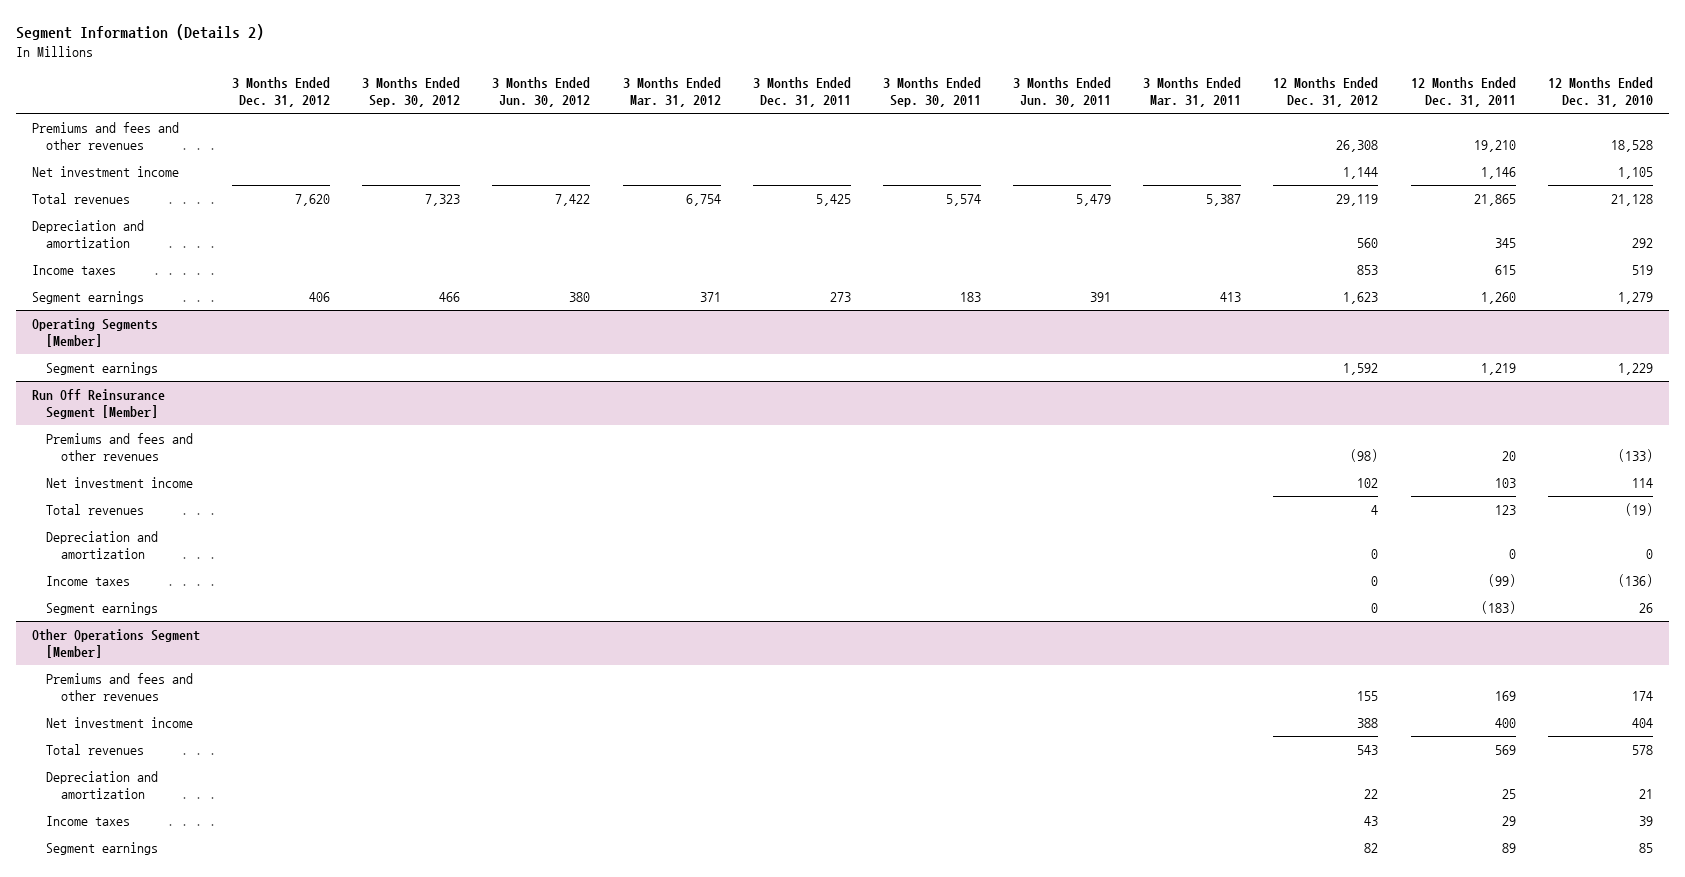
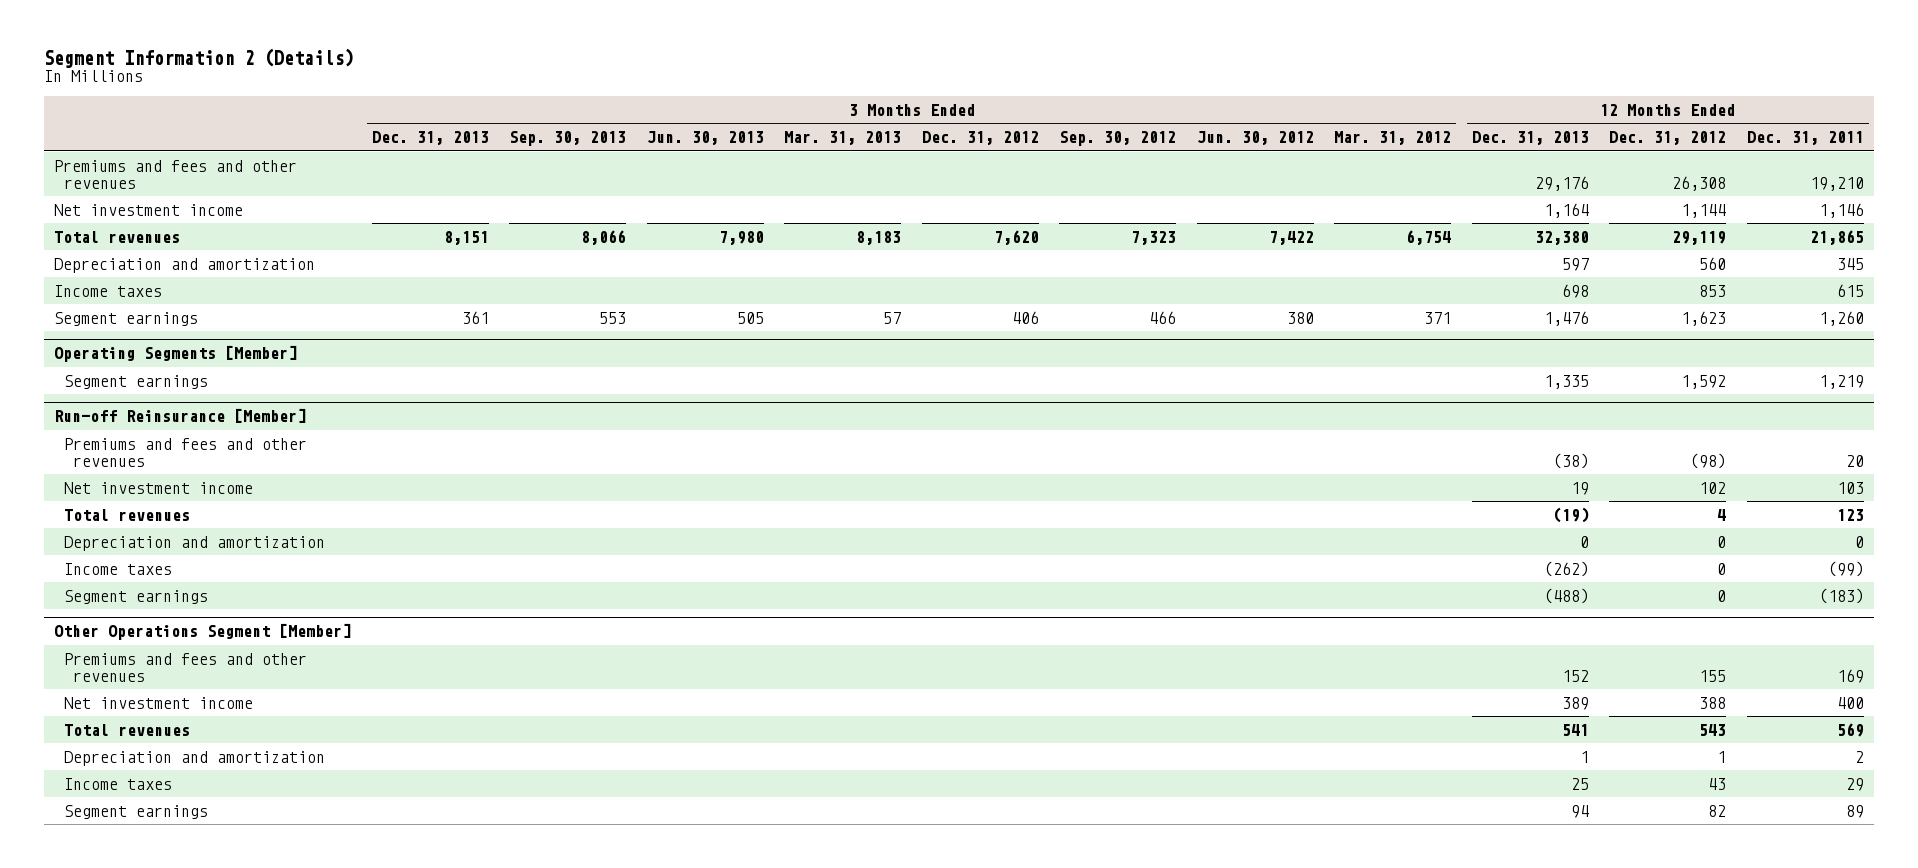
[15,24,264,41] Segment Information (Details 2) -> [43,47,354,68] Segment Information 2 (Details)
[752,77,851,108] 3 Months Ended Dec. 31, 2011 -> none
[882,77,981,108] 3 Months Ended Sep. 30, 2011 -> none
[1013,77,1112,108] 3 Months Ended Jun. 30, 2011 -> none
[1143,77,1242,108] 3 Months Ended Mar. 31, 2011 -> none
[1547,77,1653,108] 12 Months Ended Dec. 31, 2010 -> none
none -> [371,130,489,145] Dec. 31, 2013
none -> [509,130,627,146] Sep. 30, 2013
none -> [646,130,764,145] Jun. 30, 2013
none -> [784,130,902,145] Mar. 31, 2013
none -> [1471,130,1589,145] Dec. 31, 2013
[31,388,165,419] Run Off Reinsurance Segment [Member] -> [54,408,307,424] Run-off Reinsurance [Member]
[1364,788,1379,799] 22 -> [1717,750,1727,763] 1
[1501,788,1516,799] 25 -> [1854,750,1864,763] 2

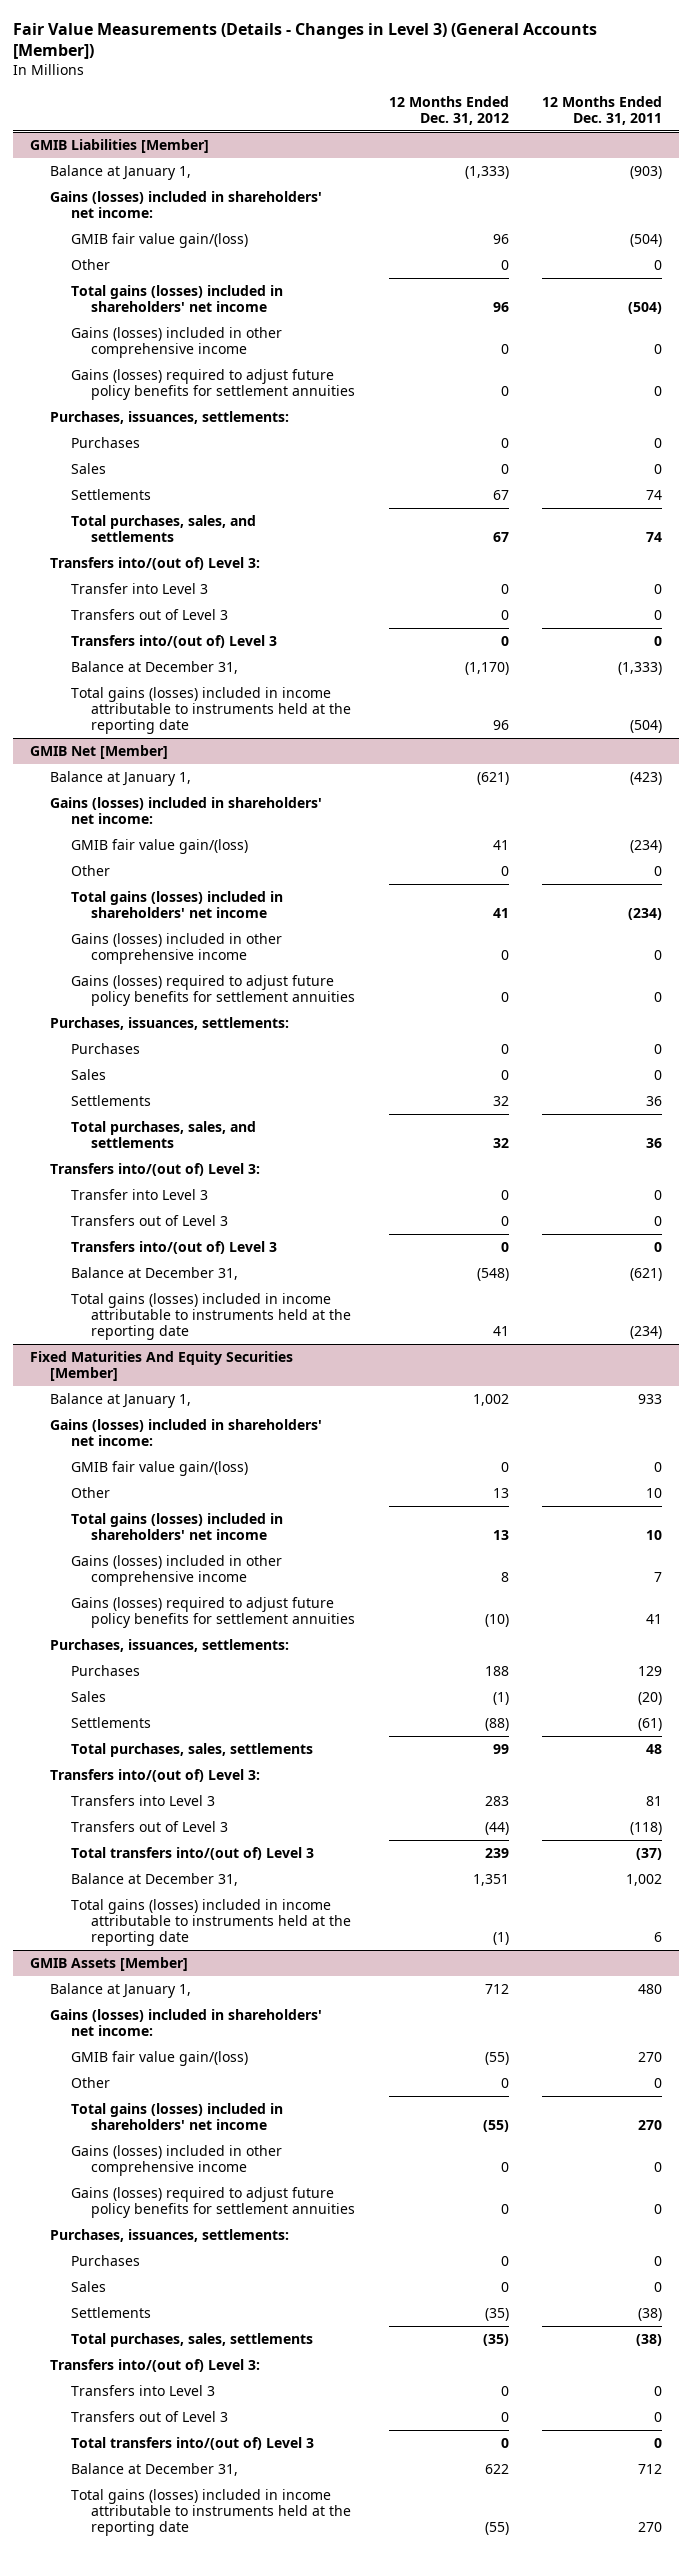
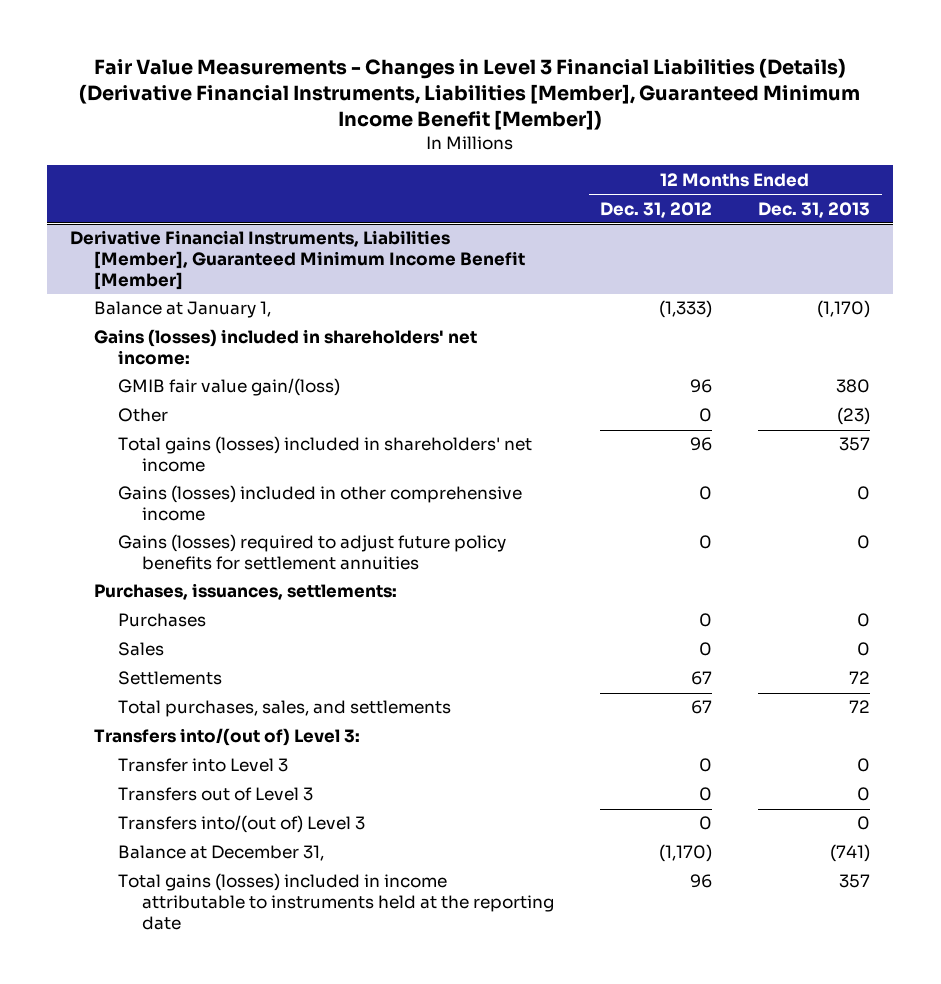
[13,22,598,60] Fair Value Measurements (Details - Changes in Level 3) (General Accounts [Member]) -> [79,57,861,130] Fair Value Measurements - Changes in Level 3 Financial Liabilities (Details) (Derivative Financial Instruments, Liabilities [Member], Guaranteed Minimum Income Benefit [Member])
[542,95,663,125] 12 Months Ended Dec. 31, 2011 -> none
none -> [758,201,871,218] Dec. 31, 2013
[29,138,209,153] GMIB Liabilities [Member] -> none
none -> [70,230,526,290] Derivative Financial Instruments, Liabilities [Member], Guaranteed Minimum Income Benefit [Member]
[29,744,168,759] GMIB Net [Member] -> none
[50,770,192,786] Balance at January 1, -> none
[50,796,323,825] Gains (losses) included in shareholders' net income: -> none
[70,838,248,854] GMIB fair value gain/(loss) -> none
[70,864,110,876] Other -> none
[70,890,283,919] Total gains (losses) included in shareholders' net income -> none
[70,932,282,965] Gains (losses) included in other comprehensive income -> none
[70,974,356,1007] Gains (losses) required to adjust future policy benefits for settlement annuities -> none
[50,1016,290,1030] Purchases, issuances, settlements: -> none
[70,1042,140,1054] Purchases -> none
[70,1068,106,1080] Sales -> none
[70,1094,151,1106] Settlements -> none
[70,1120,256,1149] Total purchases, sales, and settlements -> none
[50,1162,261,1176] Transfers into/(out of) Level 3: -> none
[70,1188,208,1200] Transfer into Level 3 -> none
[70,1214,228,1226] Transfers out of Level 3 -> none
[70,1240,277,1254] Transfers into/(out of) Level 3 -> none
[70,1266,238,1280] Balance at December 31, -> none
[70,1292,352,1341] Total gains (losses) included in income attributable to instruments held at the reporting date -> none
[29,1350,293,1382] Fixed Maturities And Equity Securities [Member] -> none
[50,1392,192,1408] Balance at January 1, -> none
[50,1418,323,1447] Gains (losses) included in shareholders' net income: -> none
[70,1460,248,1476] GMIB fair value gain/(loss) -> none
[70,1486,110,1498] Other -> none
[70,1512,283,1541] Total gains (losses) included in shareholders' net income -> none
[70,1554,282,1587] Gains (losses) included in other comprehensive income -> none
[70,1596,356,1629] Gains (losses) required to adjust future policy benefits for settlement annuities -> none
[50,1638,290,1652] Purchases, issuances, settlements: -> none
[70,1664,140,1676] Purchases -> none
[70,1690,106,1702] Sales -> none
[70,1716,151,1728] Settlements -> none
[70,1742,313,1757] Total purchases, sales, settlements -> none
[50,1768,261,1782] Transfers into/(out of) Level 3: -> none
[70,1794,215,1806] Transfers into Level 3 -> none
[70,1820,228,1832] Transfers out of Level 3 -> none
[70,1846,314,1860] Total transfers into/(out of) Level 3 -> none
[70,1872,238,1886] Balance at December 31, -> none
[70,1898,352,1947] Total gains (losses) included in income attributable to instruments held at the reporting date -> none
[29,1956,188,1971] GMIB Assets [Member] -> none
[50,1982,192,1998] Balance at January 1, -> none
[50,2008,323,2037] Gains (losses) included in shareholders' net income: -> none
[70,2050,248,2066] GMIB fair value gain/(loss) -> none
[70,2076,110,2088] Other -> none
[70,2102,283,2131] Total gains (losses) included in shareholders' net income -> none
[70,2144,282,2177] Gains (losses) included in other comprehensive income -> none
[70,2186,356,2219] Gains (losses) required to adjust future policy benefits for settlement annuities -> none
[50,2228,290,2242] Purchases, issuances, settlements: -> none
[70,2254,140,2266] Purchases -> none
[70,2280,106,2292] Sales -> none
[70,2306,151,2318] Settlements -> none
[70,2332,313,2347] Total purchases, sales, settlements -> none
[50,2358,261,2372] Transfers into/(out of) Level 3: -> none
[70,2384,215,2396] Transfers into Level 3 -> none
[70,2410,228,2422] Transfers out of Level 3 -> none
[70,2436,314,2450] Total transfers into/(out of) Level 3 -> none
[70,2462,238,2476] Balance at December 31, -> none
[70,2488,352,2537] Total gains (losses) included in income attributable to instruments held at the reporting date -> none

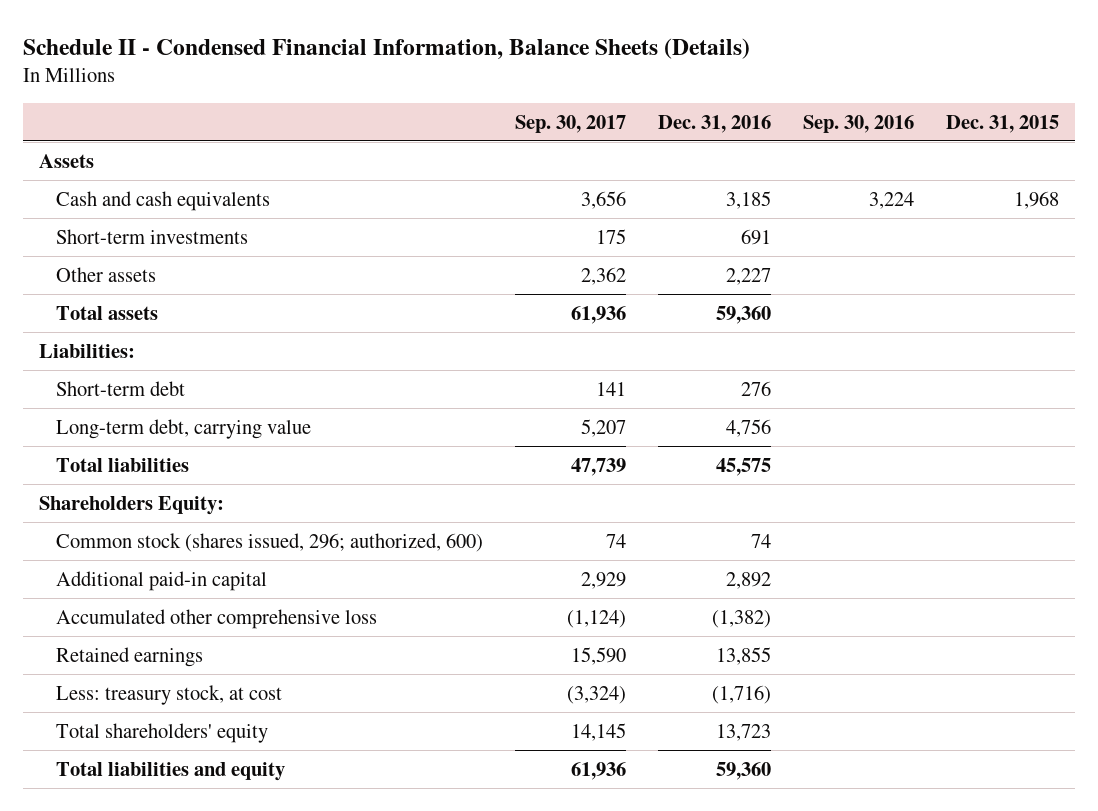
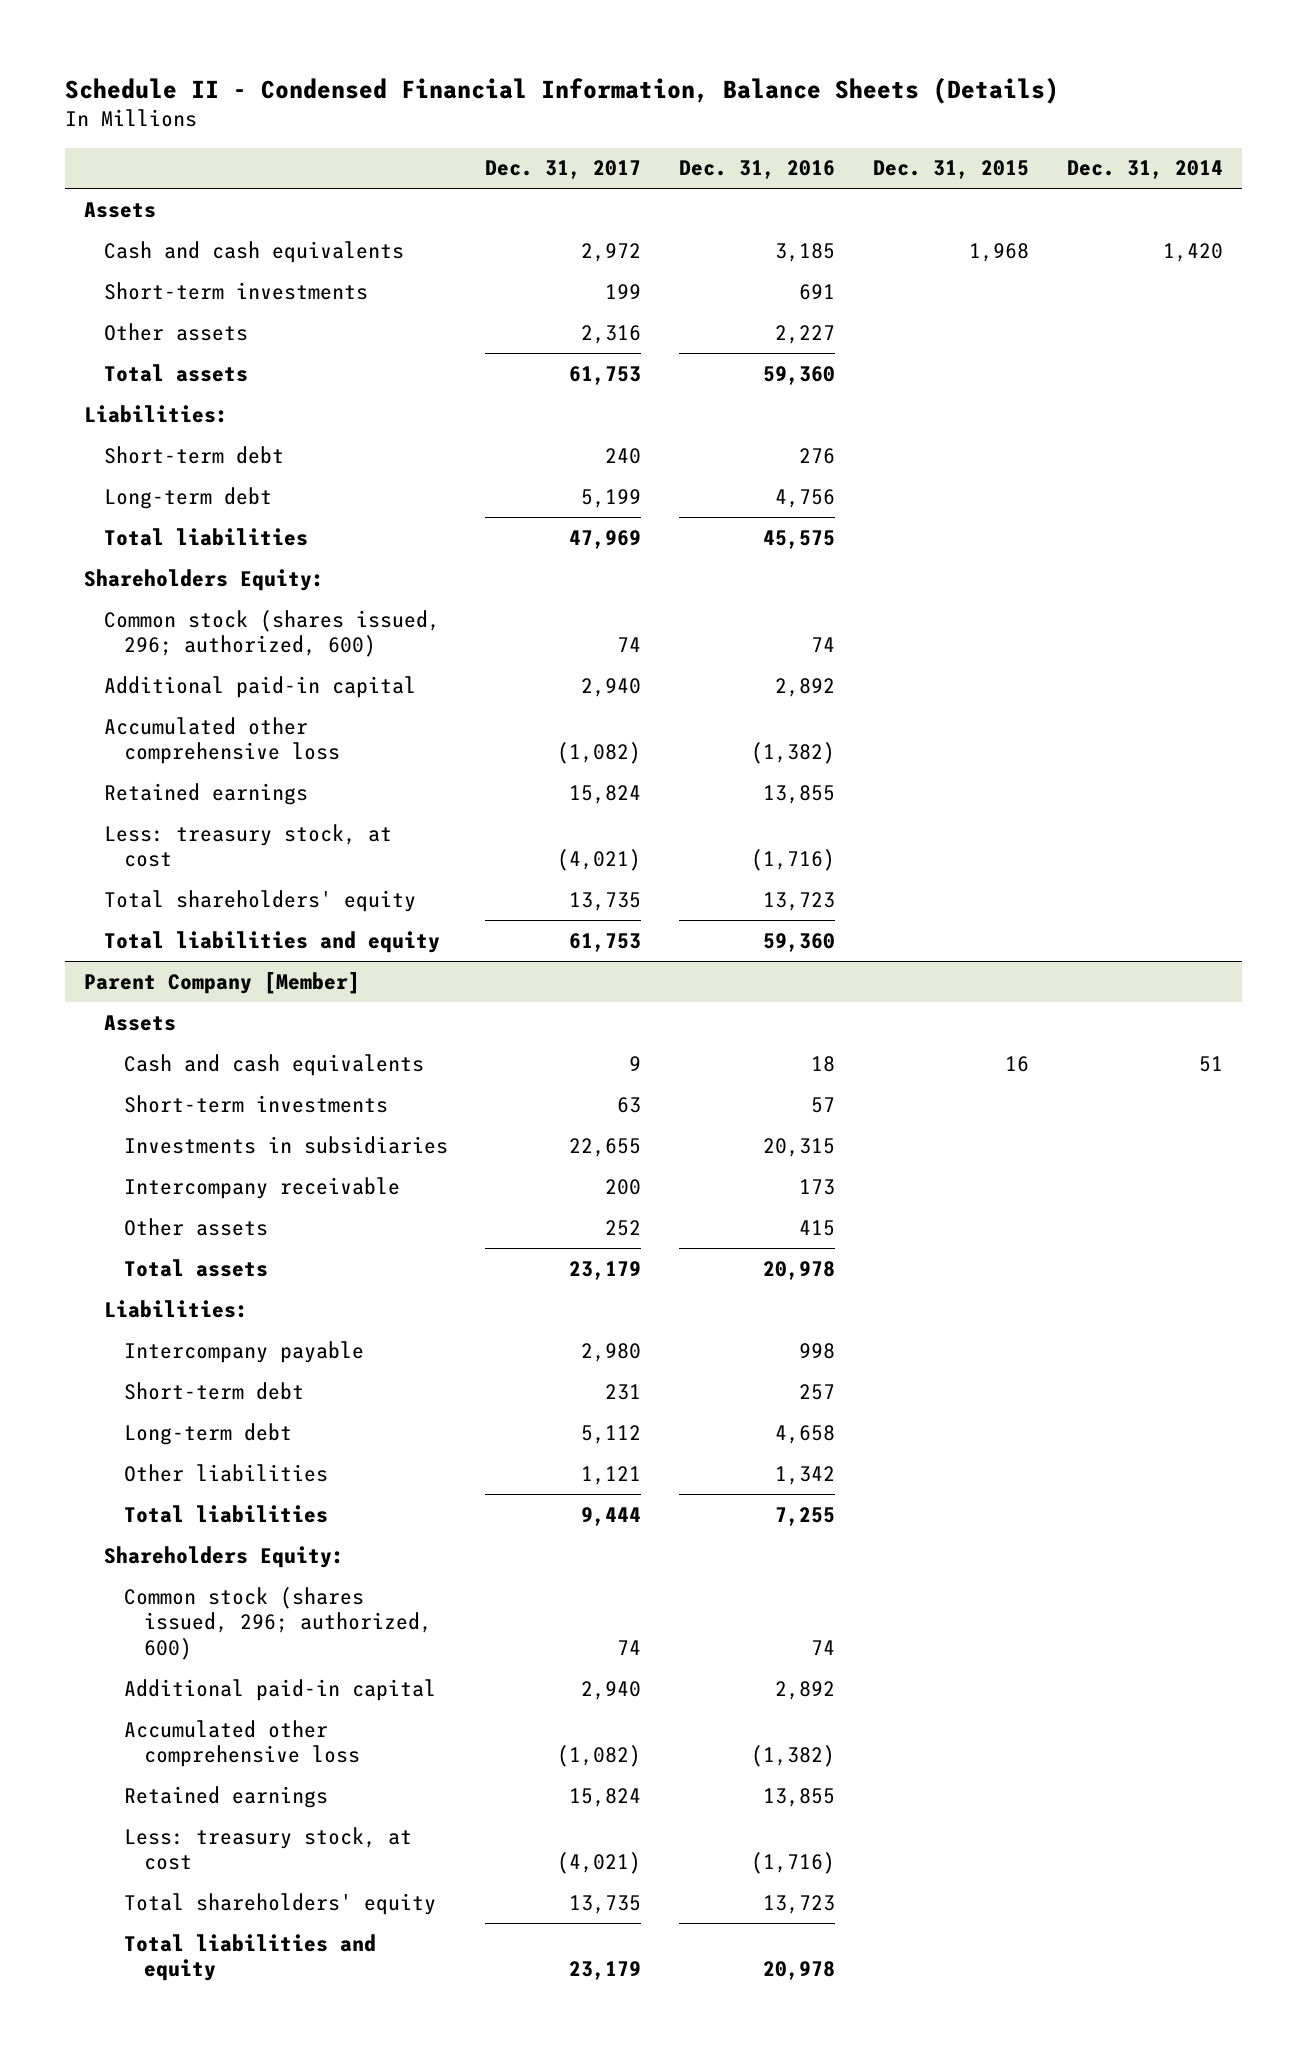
[515,114,627,133] Sep. 30, 2017 -> none
[803,114,915,133] Sep. 30, 2016 -> none
none -> [485,160,642,180] Dec. 31, 2017
none -> [1066,160,1223,180] Dec. 31, 2014
[56,418,312,439] Long-term debt, carrying value -> [103,486,272,509] Long-term debt
none -> [83,971,360,994] Parent Company [Member]
none -> [103,1014,176,1031] Assets
none -> [123,1053,424,1076] Cash and cash equivalents
none -> [123,1094,388,1113] Short-term investments
none -> [123,1135,448,1154] Investments in subsidiaries
none -> [123,1176,400,1199] Intercompany receivable
none -> [123,1217,268,1236] Other assets
none -> [123,1258,268,1277] Total assets
none -> [103,1299,248,1318] Liabilities:
none -> [123,1340,364,1363] Intercompany payable
none -> [123,1381,304,1400] Short-term debt
none -> [123,1422,292,1445] Long-term debt
none -> [123,1463,328,1482] Other liabilities
none -> [123,1504,328,1523] Total liabilities
none -> [103,1545,344,1568] Shareholders Equity:
none -> [123,1586,432,1660] Common stock (shares issued, 296; authorized, 600)
none -> [123,1678,436,1701] Additional paid-in capital
none -> [123,1719,360,1768] Accumulated other comprehensive loss
none -> [123,1785,328,1808] Retained earnings
none -> [123,1826,412,1871] Less: treasury stock, at cost
none -> [123,1892,436,1915] Total shareholders' equity
none -> [123,1933,376,1982] Total liabilities and equity

